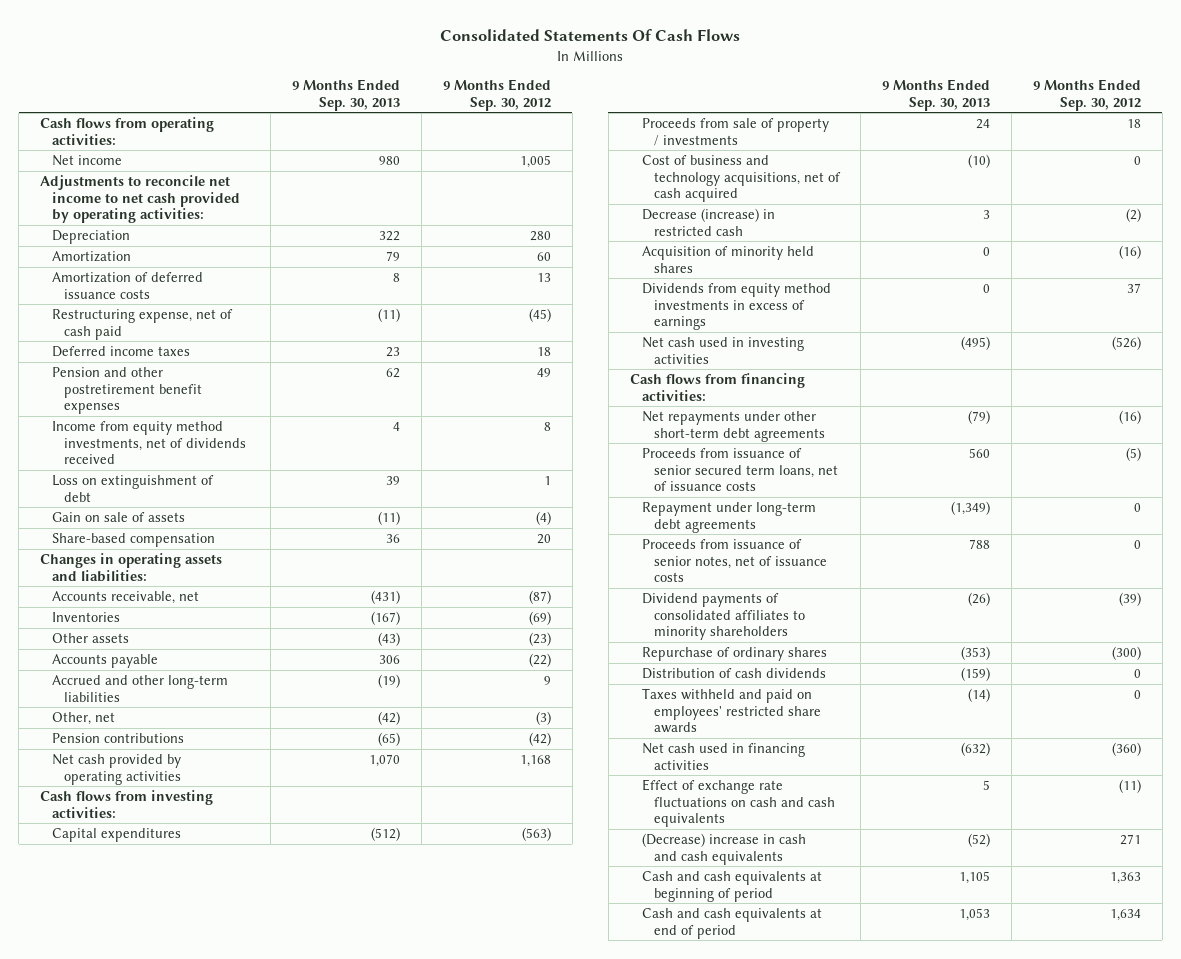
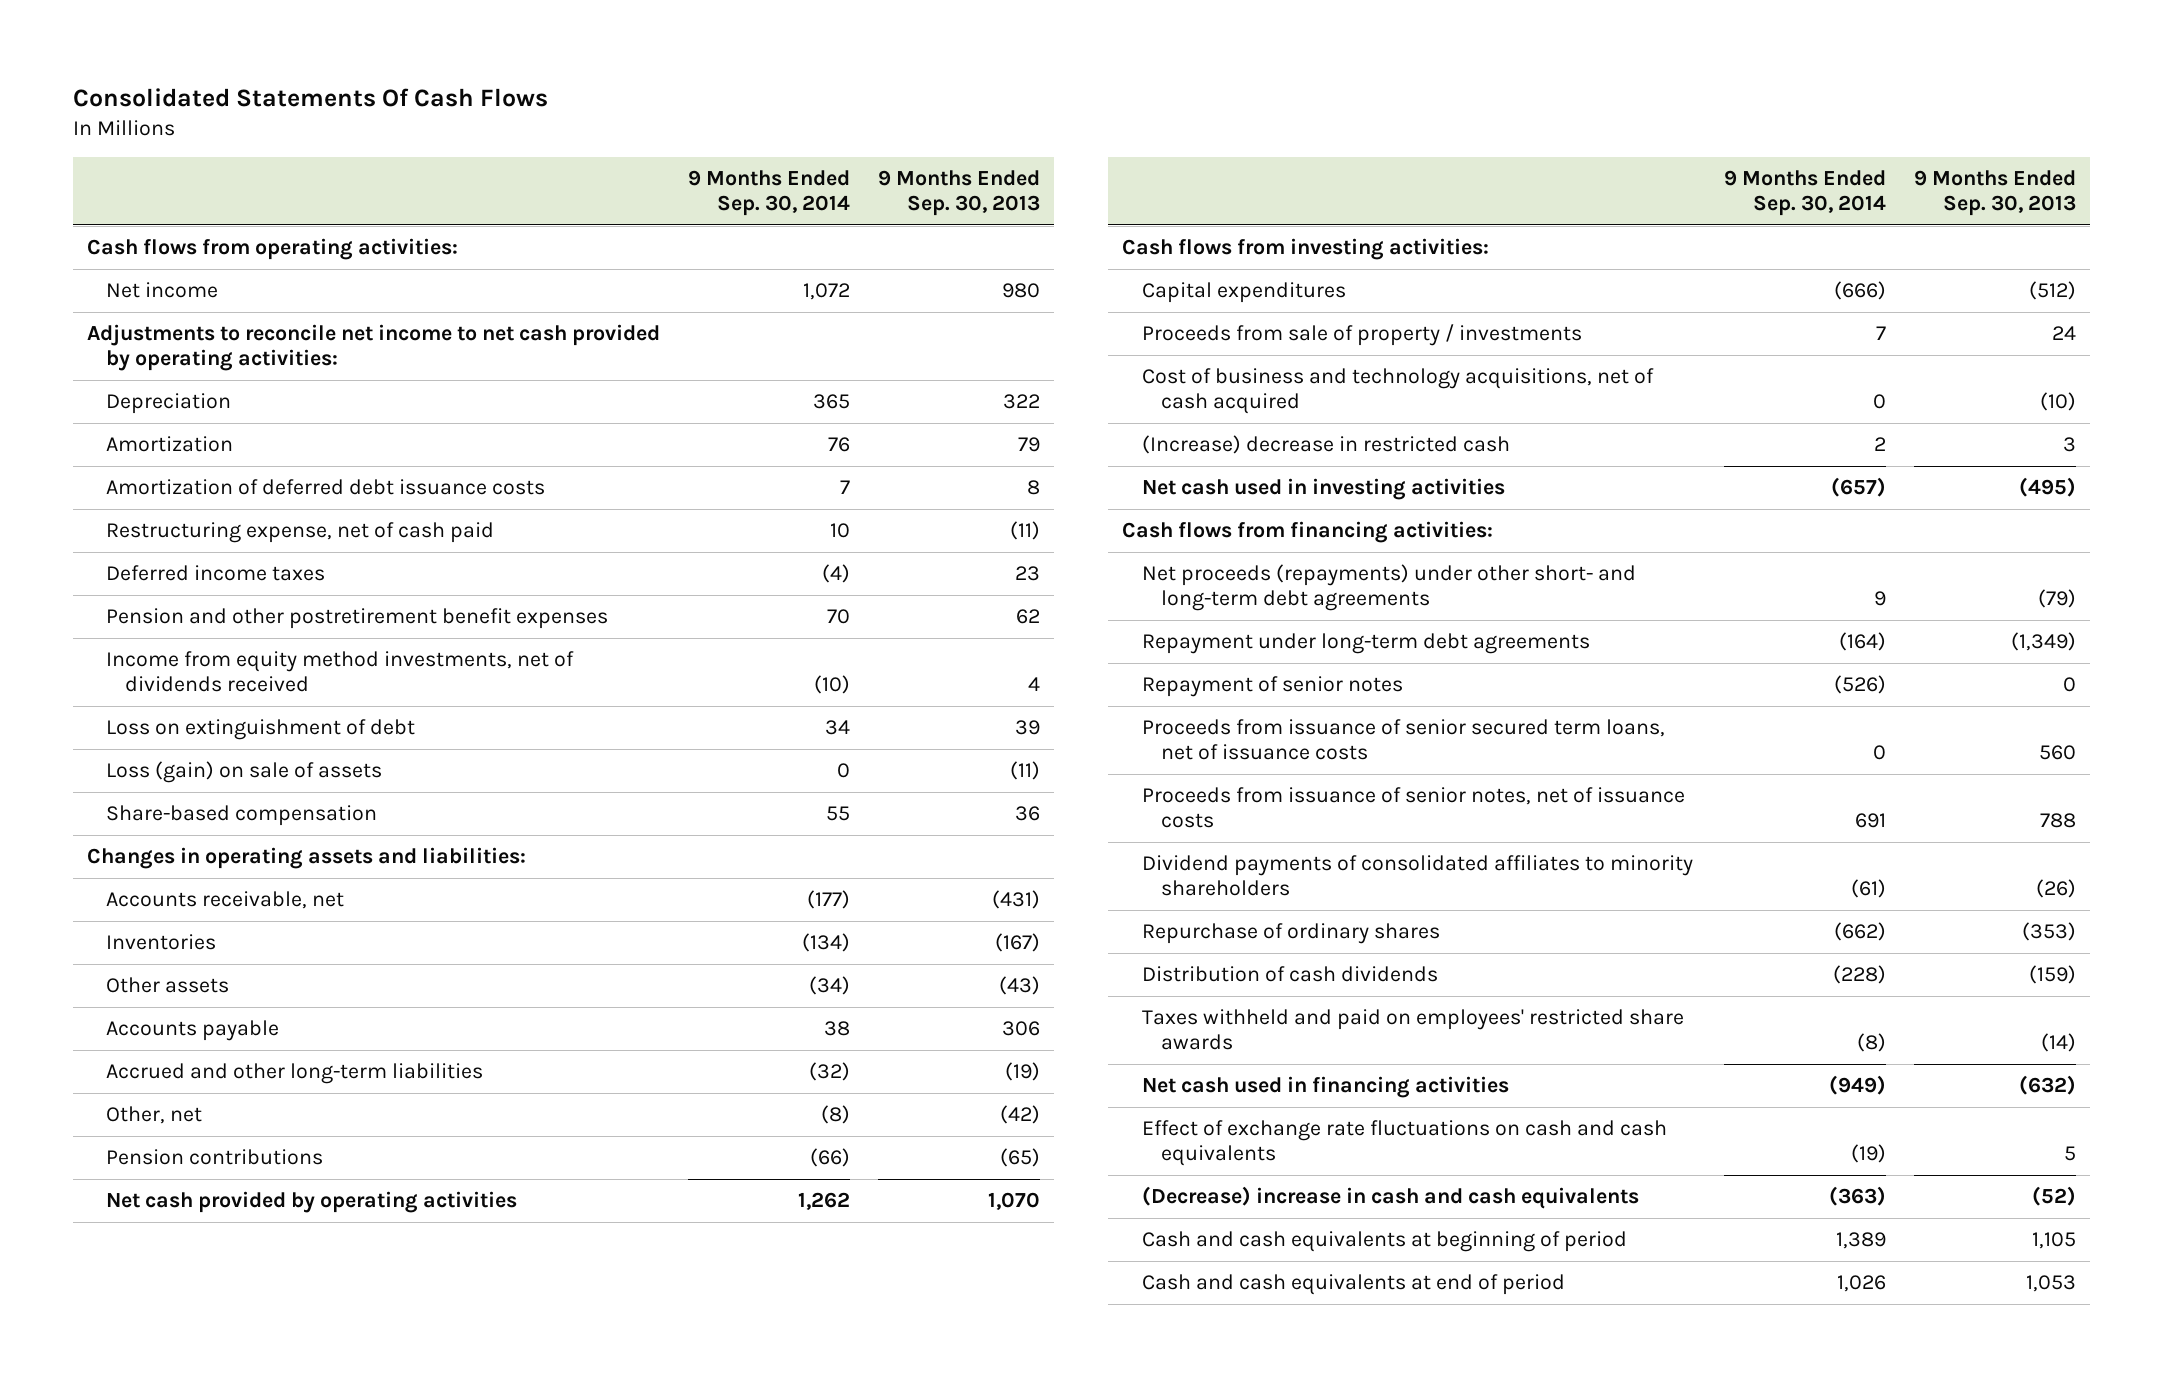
[442,79,551,111] 9 Months Ended Sep. 30, 2012 -> none
none -> [687,169,850,217] 9 Months Ended Sep. 30, 2014
[51,271,203,299] Amortization of deferred issuance costs -> [106,479,546,496] Amortization of deferred debt issuance costs
[51,511,185,522] Gain on sale of assets -> [106,761,383,784] Loss (gain) on sale of assets
[641,245,814,273] Acquisition of minority held shares -> none
[641,282,831,331] Dividends from equity method investments in excess of earnings -> none
[641,207,775,236] Decrease (increase) in restricted cash -> [1141,435,1510,455] (Increase) decrease in restricted cash
[641,410,825,442] Net repayments under other short-term debt agreements -> [1141,564,1636,612] Net proceeds (repayments) under other short- and long-term debt agreements
none -> [1141,676,1403,698] Repayment of senior notes
[641,447,838,492] Proceeds from issuance of senior secured term loans, net of issuance costs -> [1141,719,1665,761] Proceeds from issuance of senior secured term loans, net of issuance costs

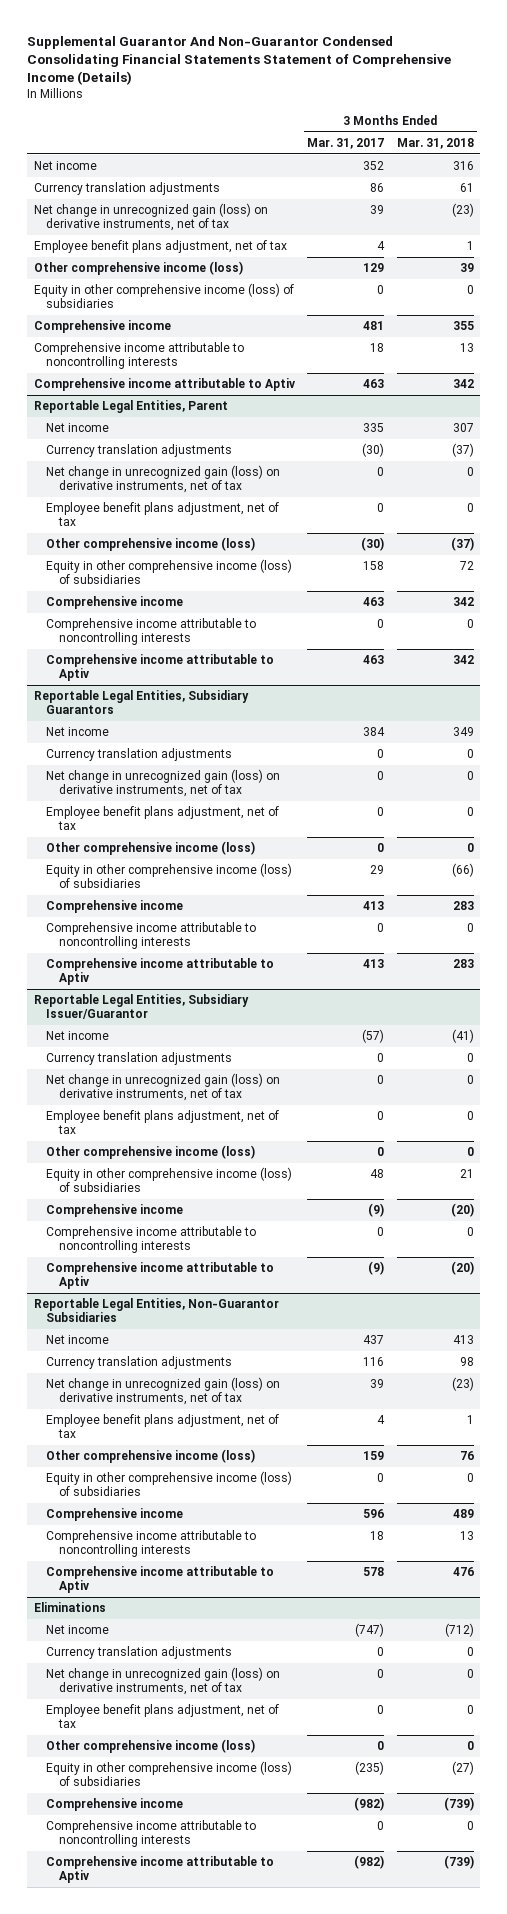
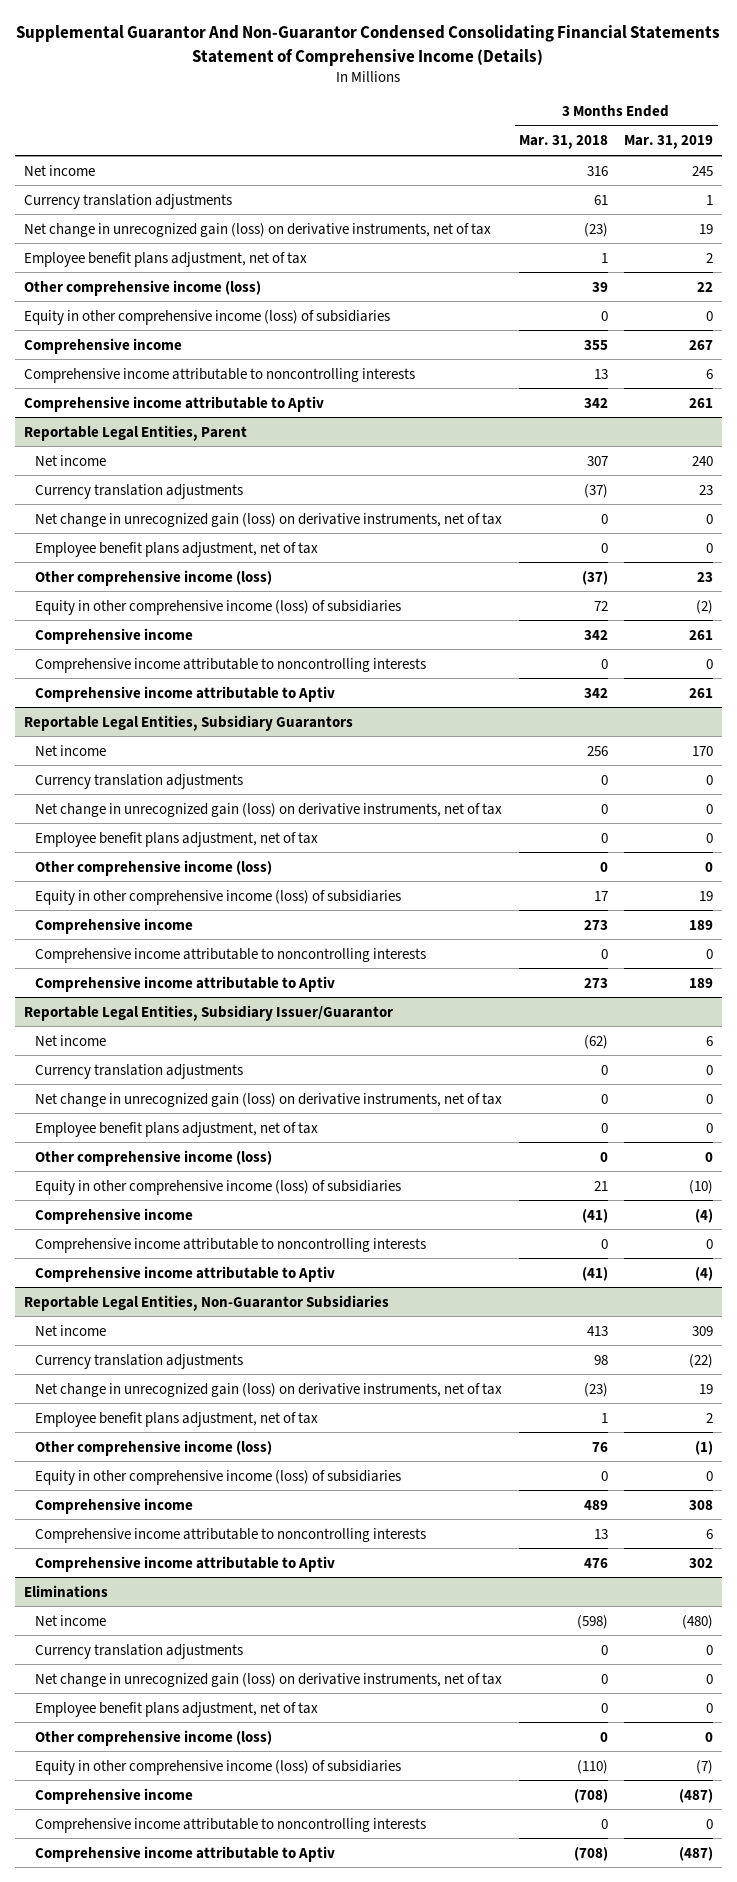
[307,137,385,149] Mar. 31, 2017 -> none
none -> [624,135,714,150] Mar. 31, 2019
[452,727,474,737] 349 -> [586,745,608,756] 256
[451,863,474,878] (66) -> [593,890,608,901] 17
[452,901,474,911] 283 -> [583,919,608,930] 273
[452,959,474,969] 283 -> [583,977,608,988] 273
[451,1029,474,1044] (41) -> [583,1034,608,1049] (62)
[450,1203,474,1218] (20) -> [581,1208,608,1223] (41)
[450,1261,474,1276] (20) -> [581,1266,608,1281] (41)
[444,1623,474,1638] (712) -> [576,1614,608,1629] (598)
[451,1761,474,1776] (27) -> [576,1759,608,1774] (110)
[443,1797,474,1812] (739) -> [573,1788,608,1803] (708)
[443,1855,474,1870] (739) -> [573,1846,608,1861] (708)

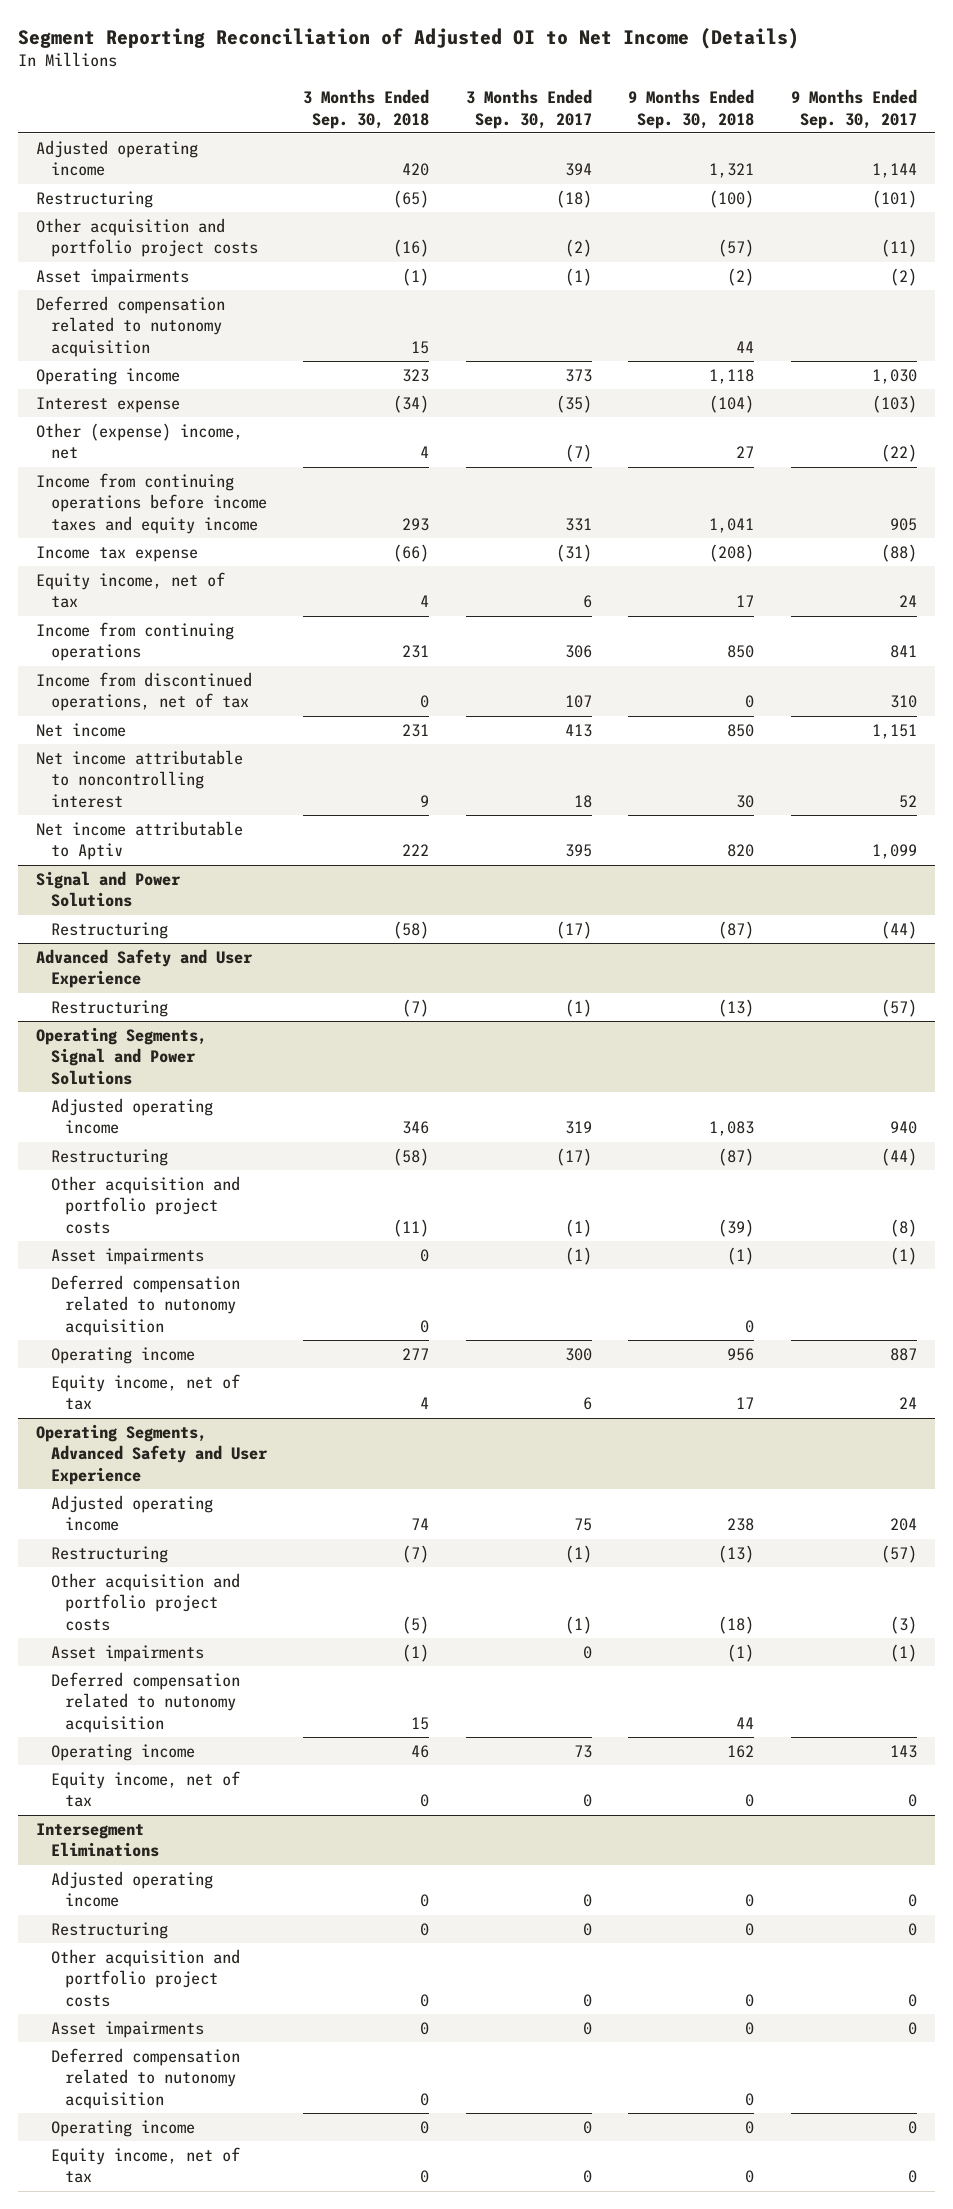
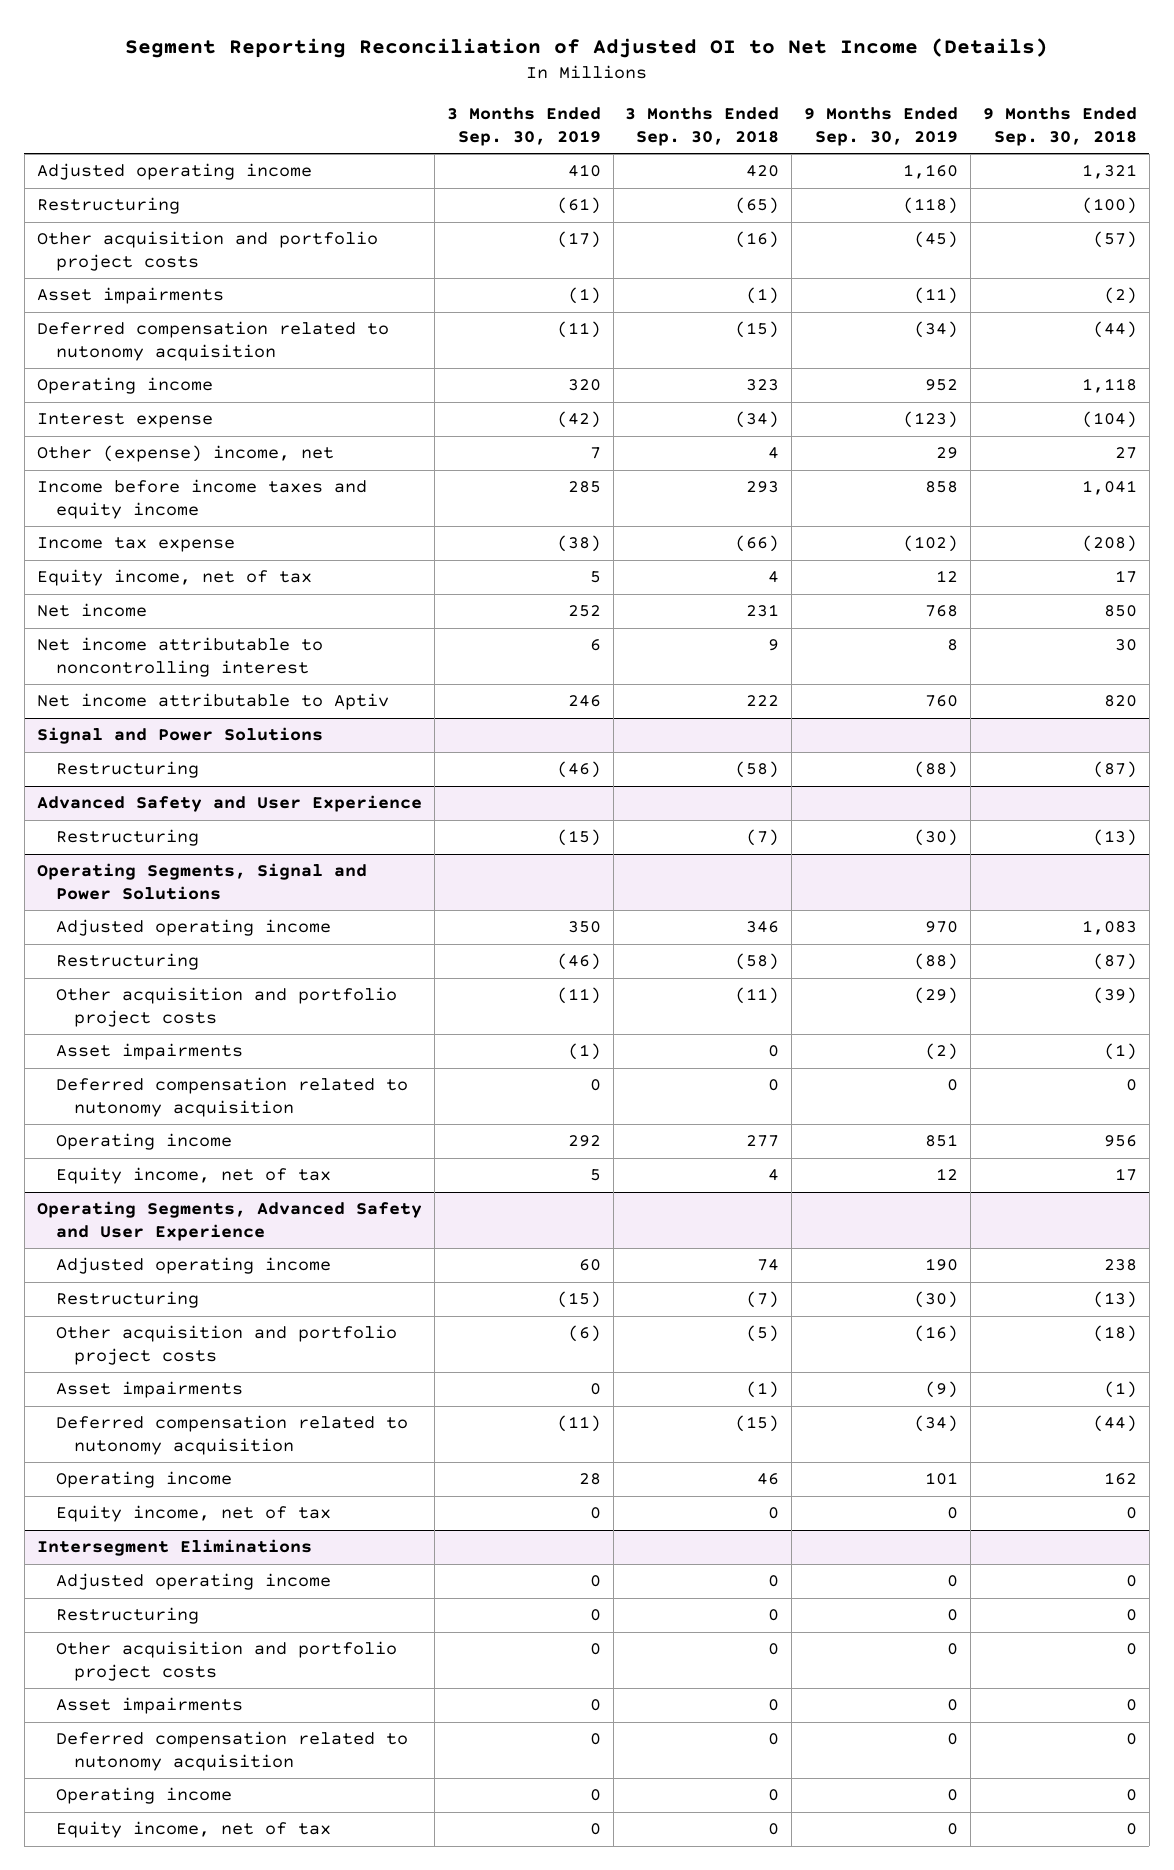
[465,89,592,129] 3 Months Ended Sep. 30, 2017 -> none
[791,89,918,129] 9 Months Ended Sep. 30, 2017 -> none
none -> [446,107,601,146] 3 Months Ended Sep. 30, 2019
none -> [804,107,959,146] 9 Months Ended Sep. 30, 2019
[411,340,430,354] 15 -> [735,321,780,339] (15)
[736,340,755,353] 44 -> [1092,321,1137,339] (44)
[36,473,267,534] Income from continuing operations before income taxes and equity income -> [36,479,367,519] Income before income taxes and equity income
[36,622,235,662] Income from continuing operations -> none
[36,672,253,712] Income from discontinued operations, net of tax -> none
[411,1716,430,1730] 15 -> [735,1415,780,1433] (15)
[736,1716,755,1729] 44 -> [1092,1415,1137,1433] (44)

